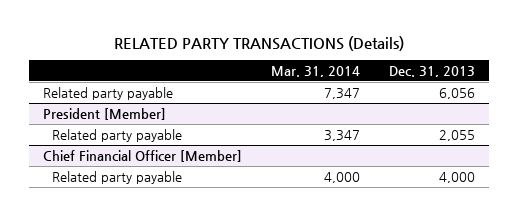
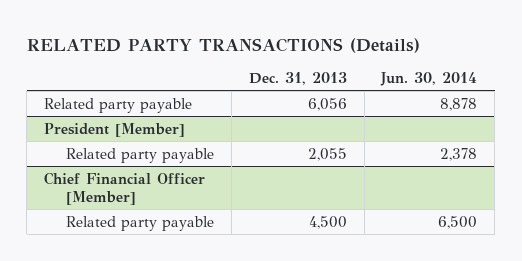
[270,65,360,77] Mar. 31, 2014 -> none
none -> [380,72,478,87] Jun. 30, 2014
[438,171,475,183] 4,000 -> [308,215,347,229] 4,500

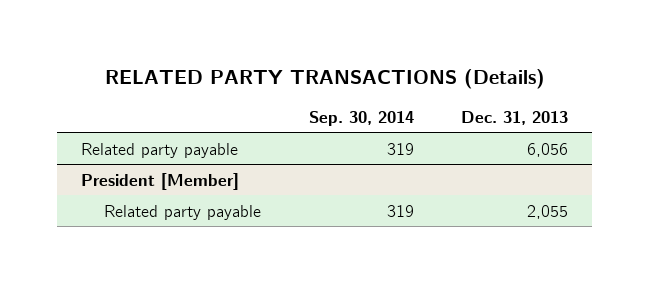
[380,72,478,87] Jun. 30, 2014 -> none
none -> [308,110,414,126] Sep. 30, 2014
[44,171,206,205] Chief Financial Officer [Member] -> none
[66,215,215,231] Related party payable -> none

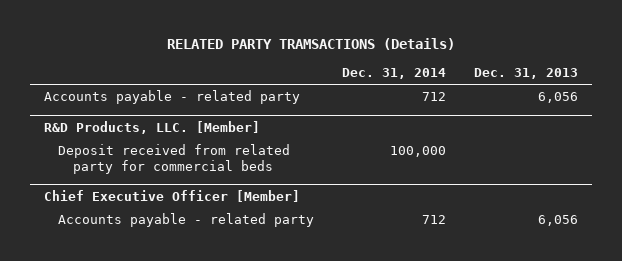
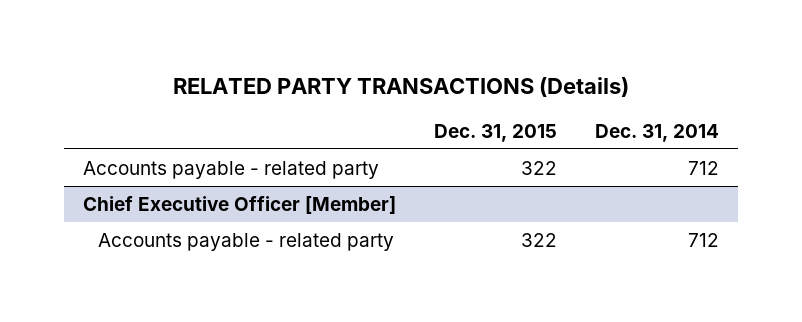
[167,38,456,51] RELATED PARTY TRAMSACTIONS (Details) -> [172,76,629,97] RELATED PARTY TRANSACTIONS (Details)
[474,68,579,80] Dec. 31, 2013 -> none
none -> [433,123,557,142] Dec. 31, 2015
[44,120,261,134] R&D Products, LLC. [Member] -> none
[58,143,291,174] Deposit received from related party for commercial beds -> none

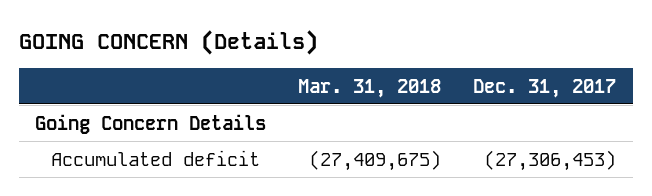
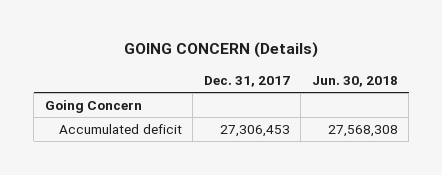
[298,78,442,98] Mar. 31, 2018 -> none
none -> [311,75,398,87] Jun. 30, 2018
[35,113,267,134] Going Concern Details -> [44,99,142,113] Going Concern
[484,149,617,171] (27,306,453) -> [219,124,290,137] 27,306,453

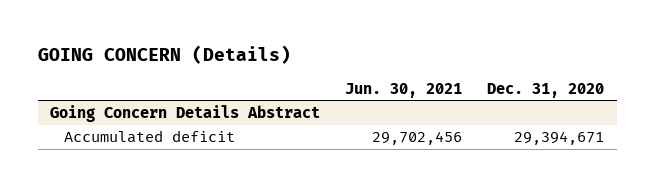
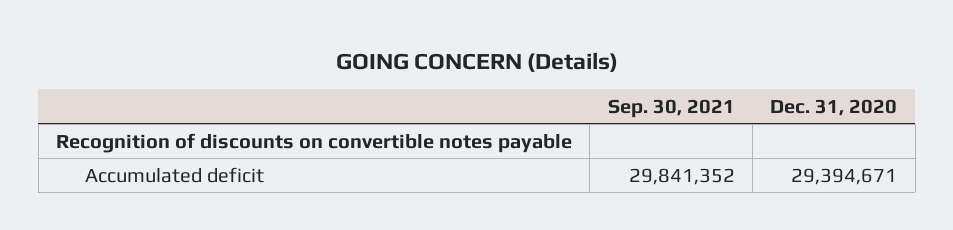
[345,82,463,98] Jun. 30, 2021 -> none
none -> [607,98,735,118] Sep. 30, 2021
[50,105,321,123] Going Concern Details Abstract -> [56,132,573,153] Recognition of discounts on convertible notes payable

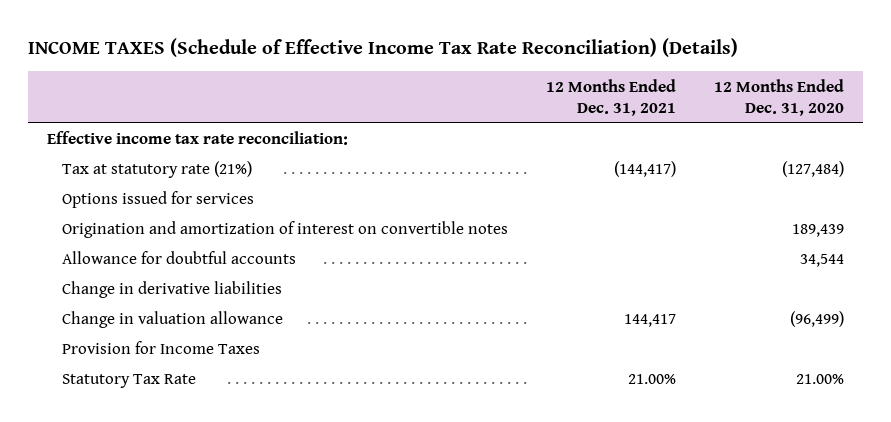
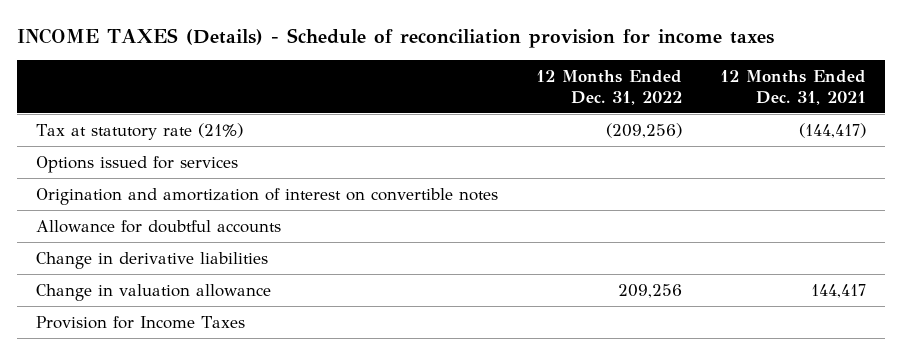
[28,38,739,58] INCOME TAXES (Schedule of Effective Income Tax Rate Reconciliation) (Details) -> [16,28,774,49] INCOME TAXES (Details) - Schedule of reconciliation provision for income taxes
[713,78,844,116] 12 Months Ended Dec. 31, 2020 -> none
none -> [535,69,682,105] 12 Months Ended Dec. 31, 2022
[47,131,349,146] Effective income tax rate reconciliation: -> none
[61,374,196,389] Statutory Tax Rate -> none

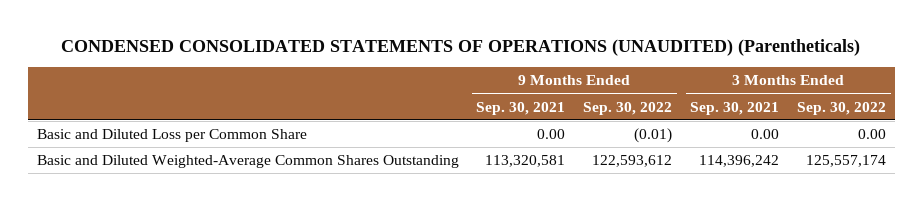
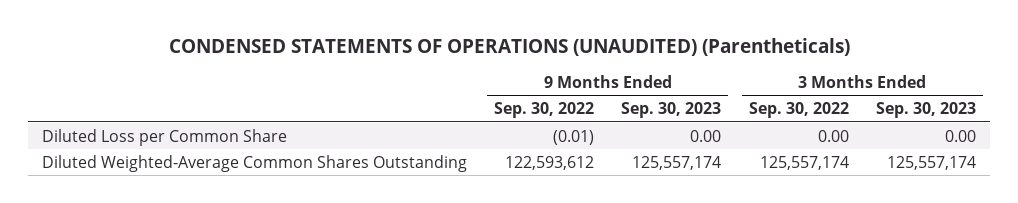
[61,38,861,56] CONDENSED CONSOLIDATED STATEMENTS OF OPERATIONS (UNAUDITED) (Parentheticals) -> [168,38,850,57] CONDENSED STATEMENTS OF OPERATIONS (UNAUDITED) (Parentheticals)
[476,101,566,115] Sep. 30, 2021 -> none
[690,101,780,115] Sep. 30, 2021 -> none
none -> [621,102,722,119] Sep. 30, 2023
none -> [876,102,977,119] Sep. 30, 2023
[36,129,307,143] Basic and Diluted Loss per Common Share -> [41,128,287,146] Diluted Loss per Common Share
[36,155,459,169] Basic and Diluted Weighted-Average Common Shares Outstanding -> [41,154,467,172] Diluted Weighted-Average Common Shares Outstanding

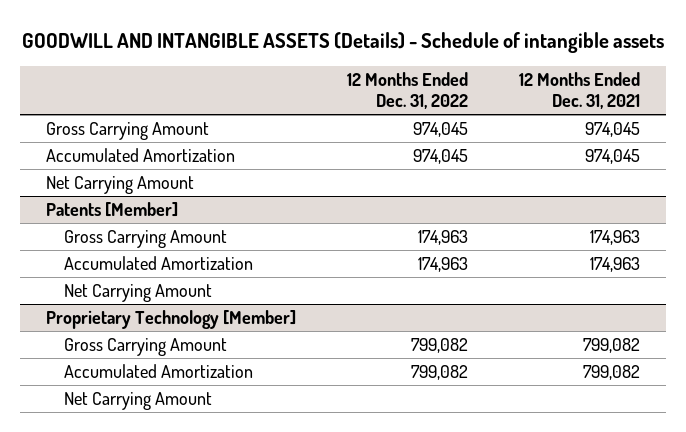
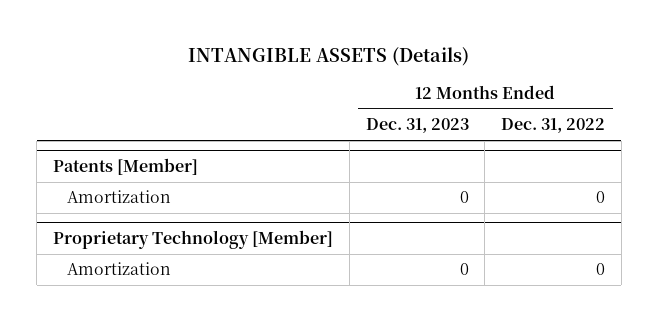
[22,32,665,54] GOODWILL AND INTANGIBLE ASSETS (Details) - Schedule of intangible assets -> [188,46,470,66] INTANGIBLE ASSETS (Details)
[519,72,641,110] 12 Months Ended Dec. 31, 2021 -> none
none -> [365,118,469,134] Dec. 31, 2023
[45,122,209,141] Gross Carrying Amount -> none
[45,148,235,163] Accumulated Amortization -> none
[45,176,194,195] Net Carrying Amount -> none
[63,230,227,249] Gross Carrying Amount -> none
[63,284,212,303] Net Carrying Amount -> none
[63,256,253,271] Accumulated Amortization -> [67,190,172,204] Amortization
[418,257,469,273] 174,963 -> [596,191,606,204] 0
[63,338,227,357] Gross Carrying Amount -> none
[63,392,212,411] Net Carrying Amount -> none
[63,364,253,379] Accumulated Amortization -> [67,262,172,276] Amortization
[411,365,469,381] 799,082 -> [596,263,606,276] 0

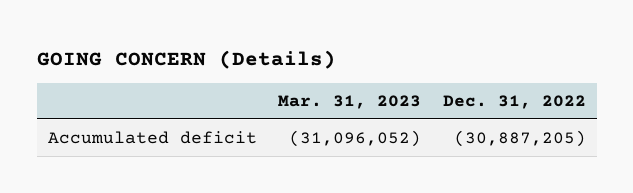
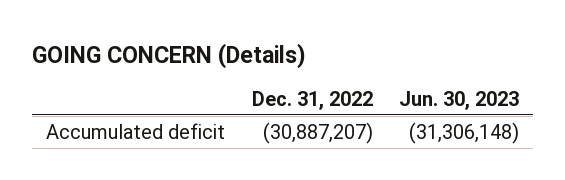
[278,95,422,110] Mar. 31, 2023 -> none
none -> [399,90,520,110] Jun. 30, 2023
[453,130,586,148] (30,887,205) -> [262,121,373,144] (30,887,207)

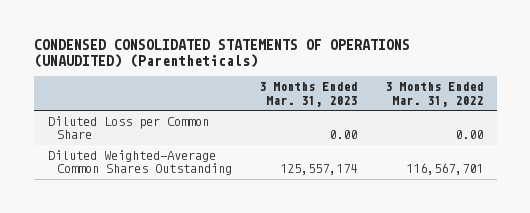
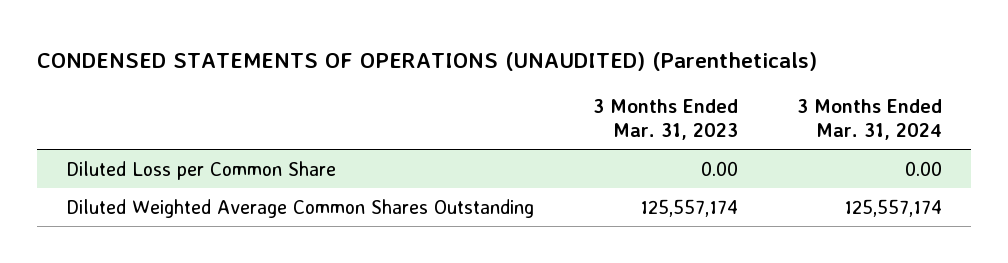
[33,38,410,69] CONDENSED CONSOLIDATED STATEMENTS OF OPERATIONS (UNAUDITED) (Parentheticals) -> [36,51,817,71] CONDENSED STATEMENTS OF OPERATIONS (UNAUDITED) (Parentheticals)
[384,82,483,107] 3 Months Ended Mar. 31, 2022 -> none
none -> [796,99,942,141] 3 Months Ended Mar. 31, 2024
[47,150,232,176] Diluted Weighted-Average Common Shares Outstanding -> [66,198,535,218] Diluted Weighted Average Common Shares Outstanding

